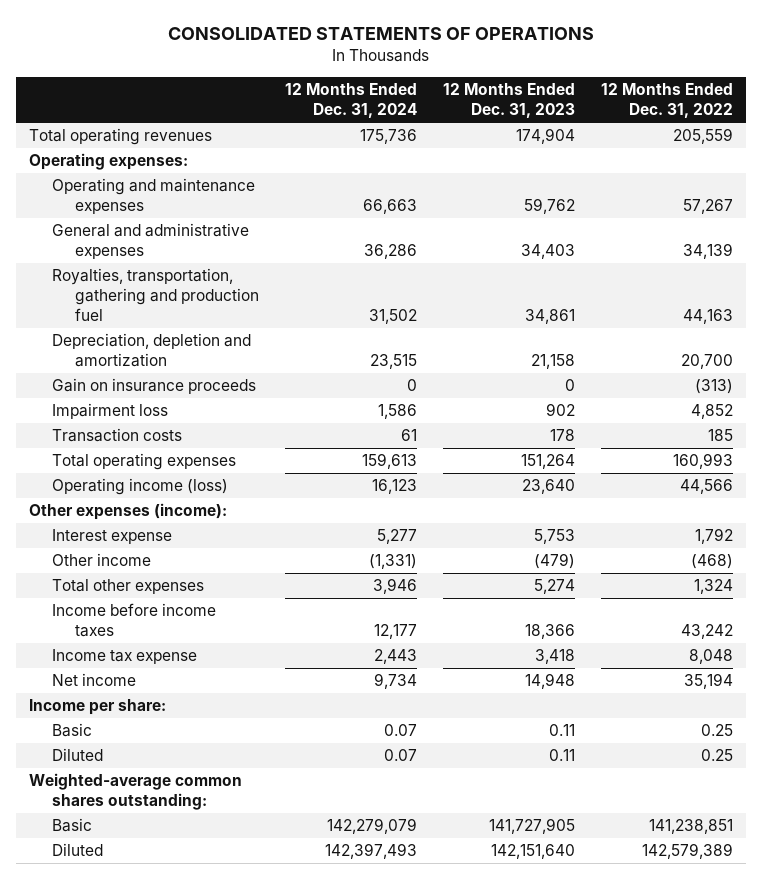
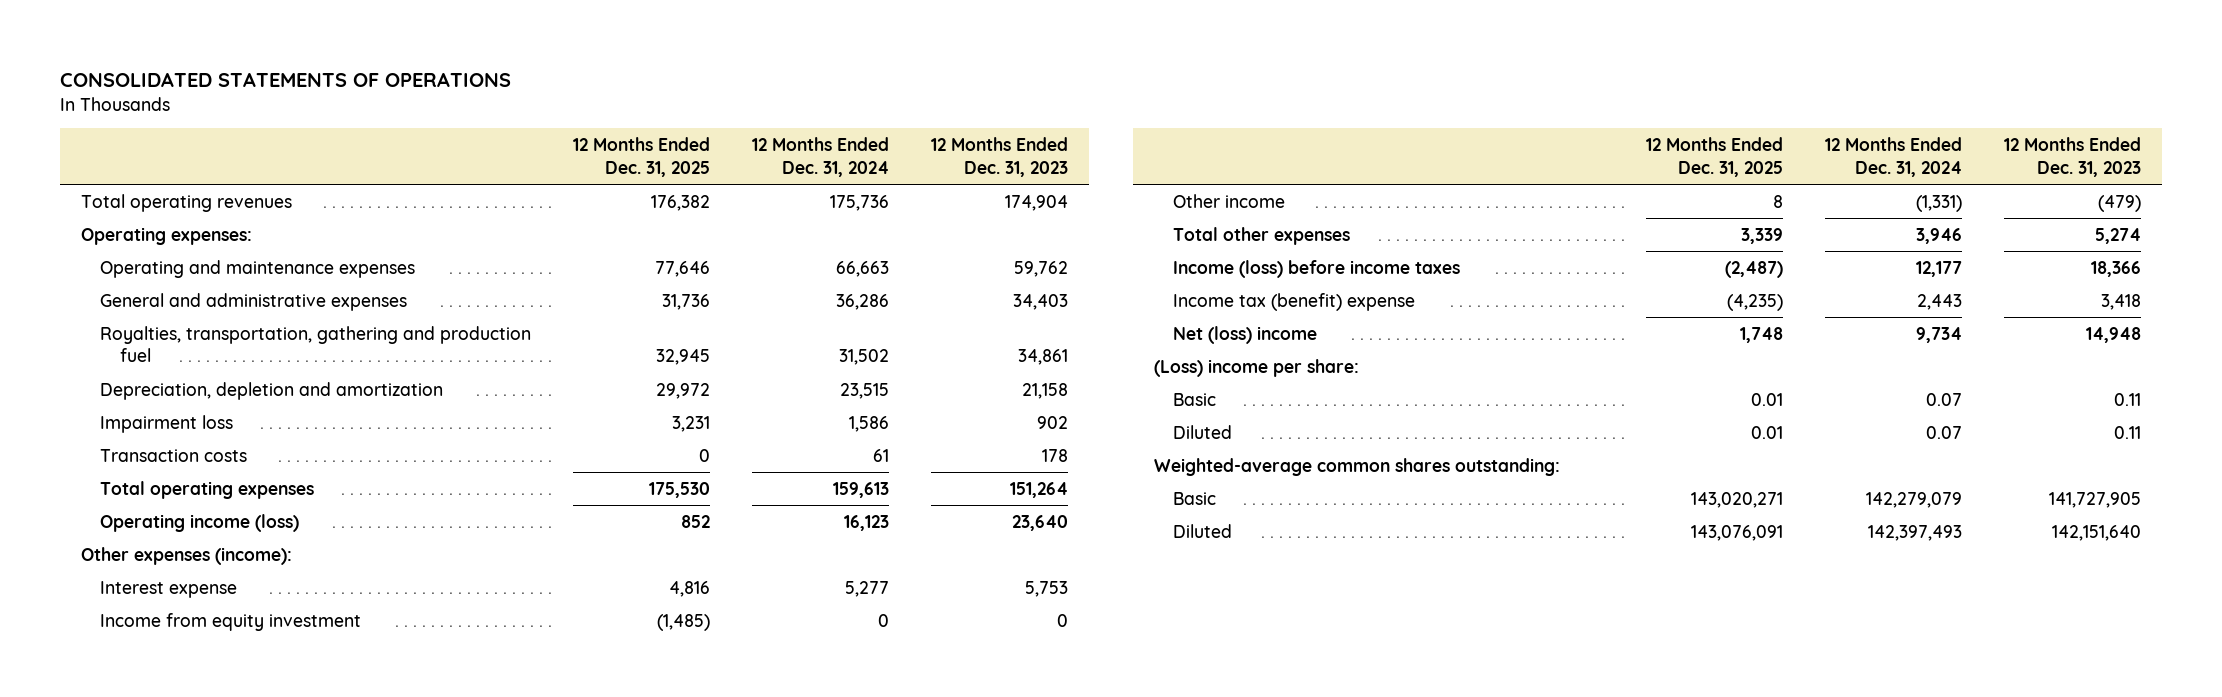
[601,83,734,119] 12 Months Ended Dec. 31, 2022 -> none
none -> [573,137,711,177] 12 Months Ended Dec. 31, 2025
[51,378,256,395] Gain on insurance proceeds -> none
none -> [100,612,362,631] Income from equity investment
[51,603,216,638] Income before income taxes -> [1173,259,1461,278] Income (loss) before income taxes
[51,649,197,665] Income tax expense -> [1173,292,1416,311] Income tax (benefit) expense
[51,673,136,687] Net income -> [1173,325,1318,344] Net (loss) income
[28,699,166,716] Income per share: -> [1154,358,1360,377] (Loss) income per share:

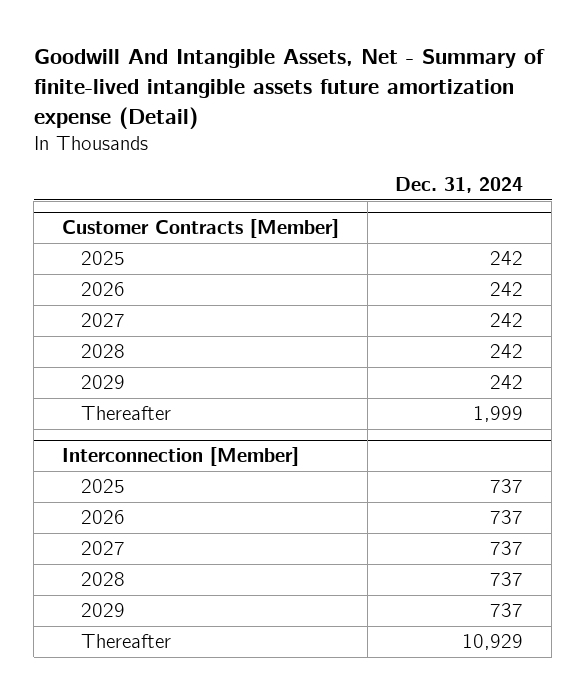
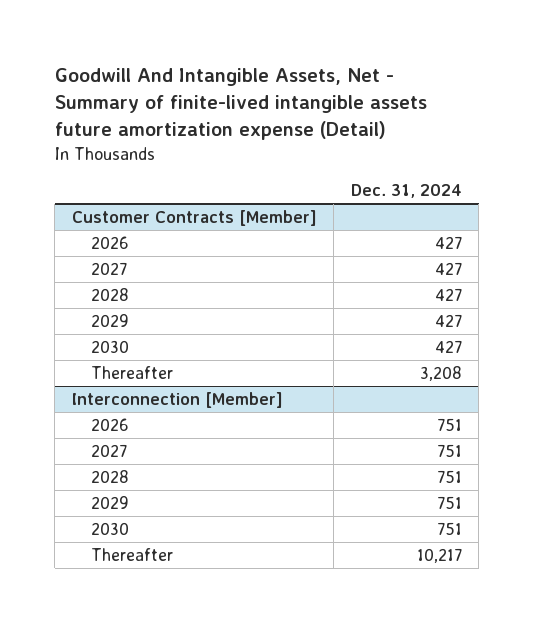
[80,251,125,266] 2025 -> none
[490,282,524,297] 242 -> [434,236,462,250] 427
[490,313,524,328] 242 -> [434,262,462,276] 427
[490,344,524,359] 242 -> [434,288,462,302] 427
[490,375,524,390] 242 -> [434,314,462,328] 427
none -> [91,340,130,354] 2030
[473,406,524,423] 1,999 -> [419,366,462,382] 3,208
[80,479,125,494] 2025 -> none
[490,510,524,525] 737 -> [436,418,462,432] 751
[490,541,524,556] 737 -> [436,444,462,458] 751
[490,572,524,587] 737 -> [436,470,462,484] 751
[490,603,524,618] 737 -> [436,496,462,510] 751
none -> [91,522,130,536] 2030
[462,634,524,651] 10,929 -> [416,548,462,564] 10,217

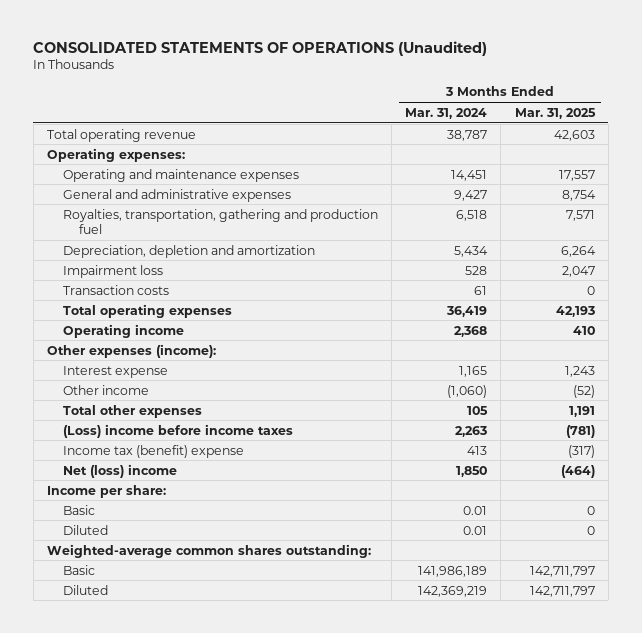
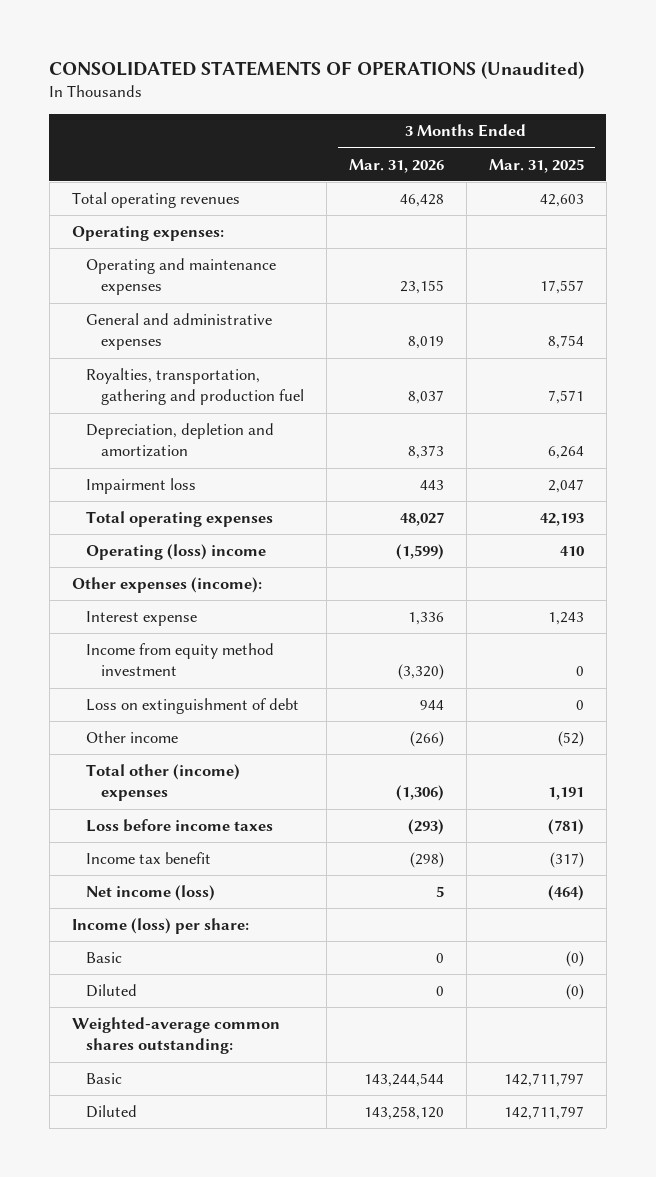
[405,107,488,119] Mar. 31, 2024 -> none
none -> [348,158,444,173] Mar. 31, 2026
[47,128,197,142] Total operating revenue -> [71,192,240,209] Total operating revenues
[63,284,170,295] Transaction costs -> none
[63,323,185,338] Operating income -> [86,544,267,561] Operating (loss) income
none -> [86,643,275,677] Income from equity method investment
none -> [86,698,300,715] Loss on extinguishment of debt
[63,404,203,418] Total other expenses -> [86,764,241,802] Total other (income) expenses
[63,423,294,438] (Loss) income before income taxes -> [86,819,274,833] Loss before income taxes
[63,444,245,458] Income tax (benefit) expense -> [86,852,212,865] Income tax benefit
[63,463,178,478] Net (loss) income -> [86,885,216,902] Net income (loss)
[47,484,167,498] Income per share: -> [71,918,249,935] Income (loss) per share:
[586,505,595,515] 0 -> [565,951,584,968] (0)
[586,525,595,535] 0 -> [565,984,584,1001] (0)

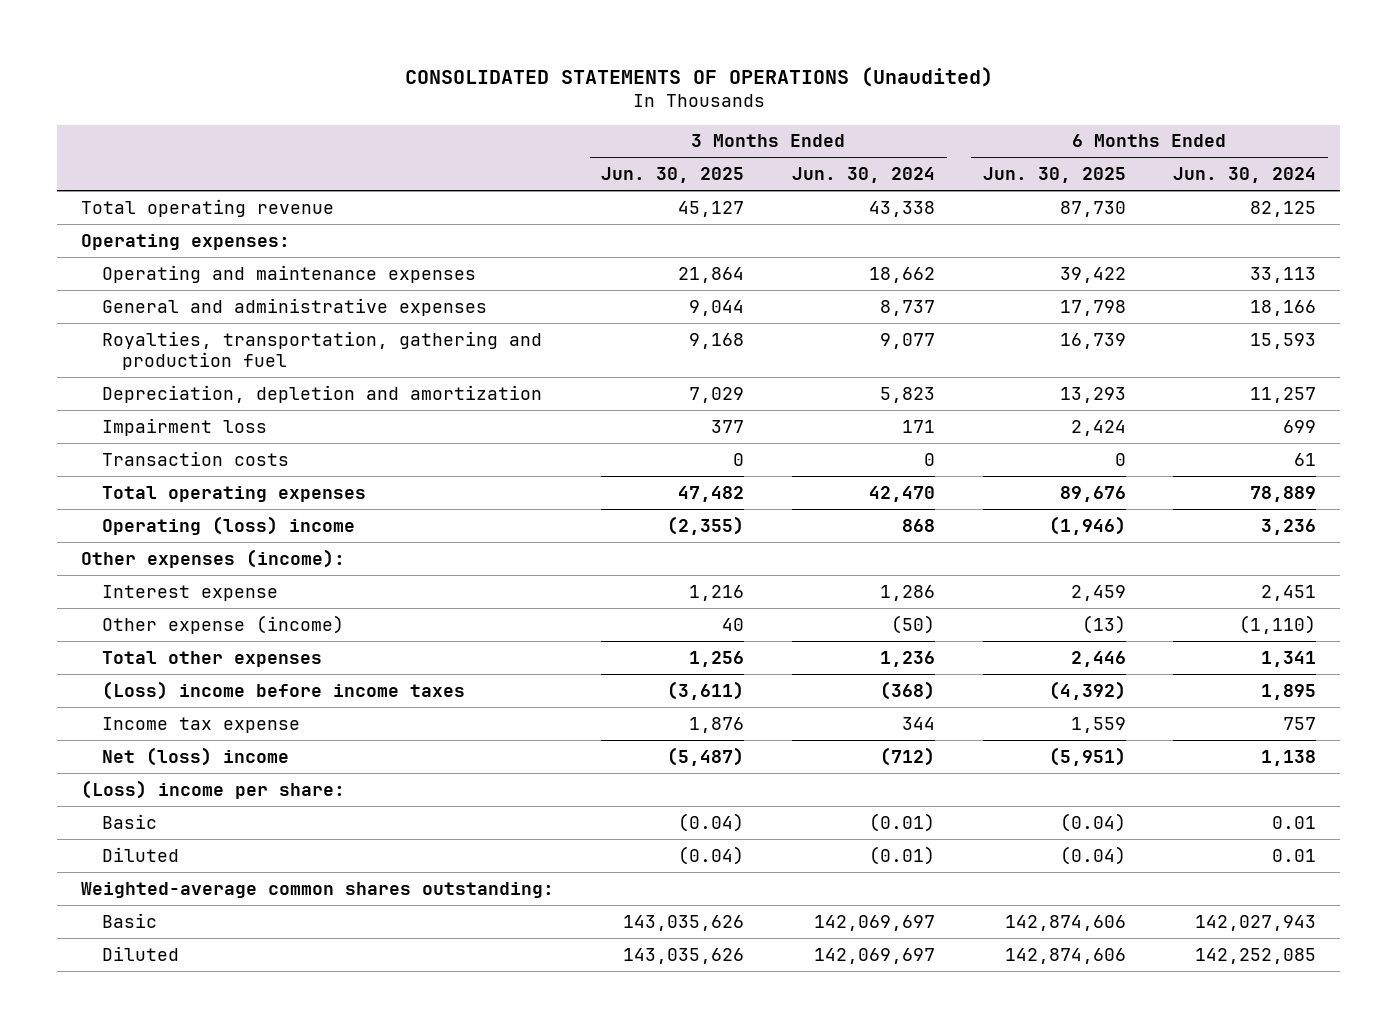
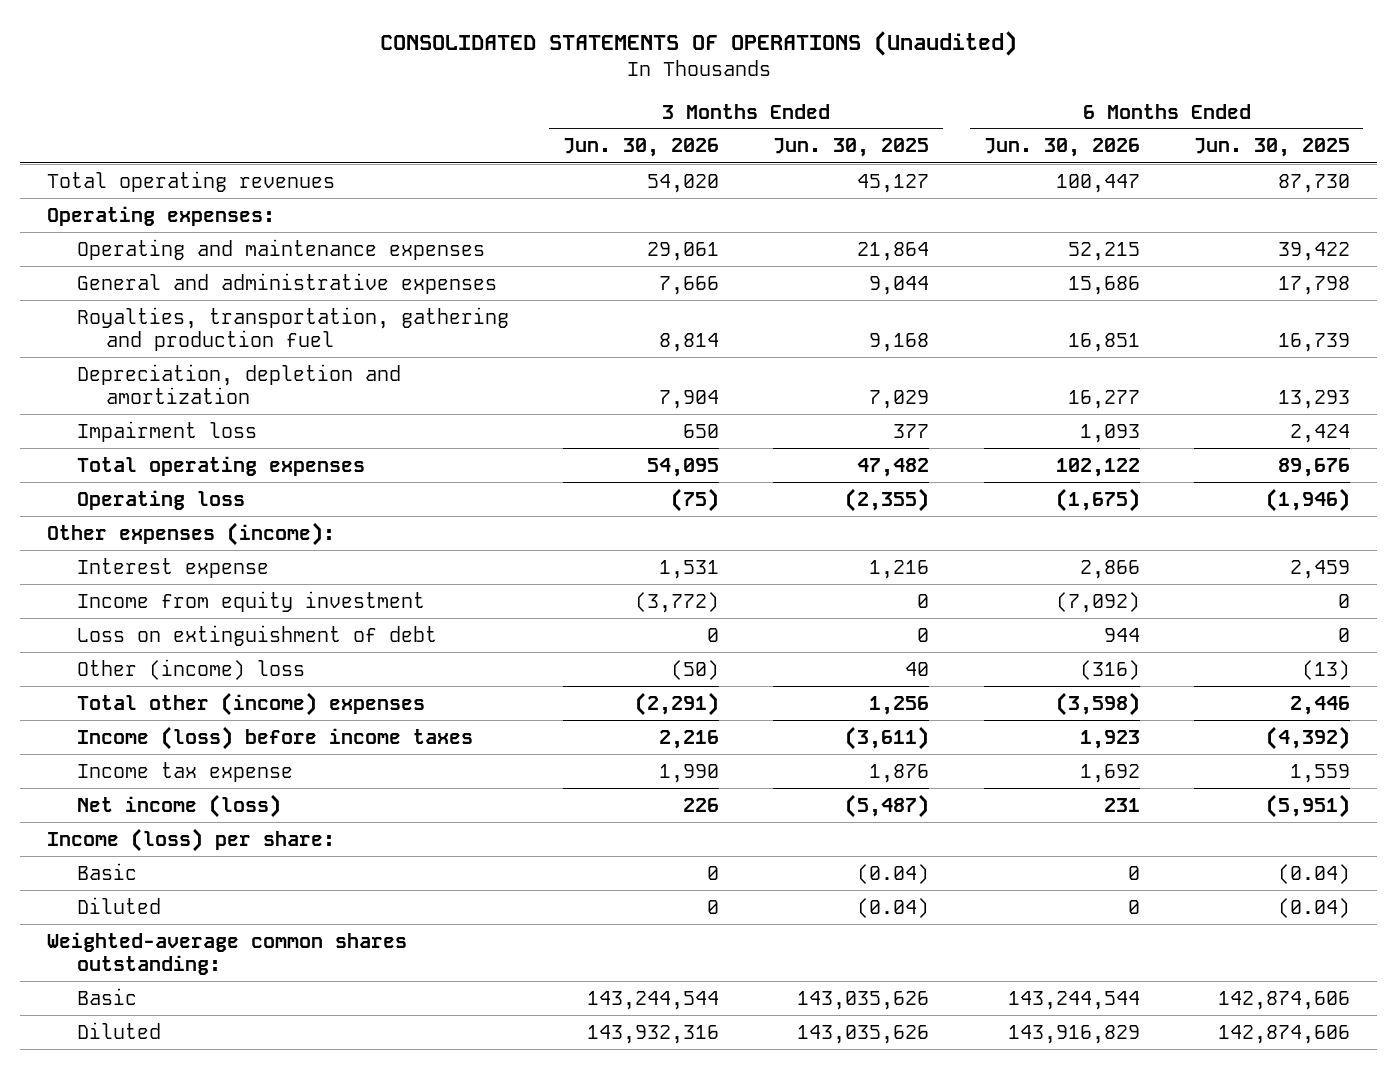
[792,167,936,184] Jun. 30, 2024 -> none
[1173,167,1317,184] Jun. 30, 2024 -> none
none -> [562,138,719,158] Jun. 30, 2026
none -> [983,138,1140,158] Jun. 30, 2026
[80,198,334,217] Total operating revenue -> [47,170,336,192] Total operating revenues
[101,450,289,466] Transaction costs -> none
[101,515,355,535] Operating (loss) income -> [76,489,245,510] Operating loss
none -> [76,590,425,612] Income from equity investment
none -> [76,624,437,646] Loss on extinguishment of debt
[101,614,344,634] Other expense (income) -> [76,658,305,680] Other (income) loss
[101,650,322,667] Total other expenses -> [76,691,425,716] Total other (income) expenses
[101,680,465,700] (Loss) income before income taxes -> [76,725,473,750] Income (loss) before income taxes
[101,746,289,766] Net (loss) income -> [76,793,281,818] Net income (loss)
[80,779,345,799] (Loss) income per share: -> [47,827,336,852] Income (loss) per share:

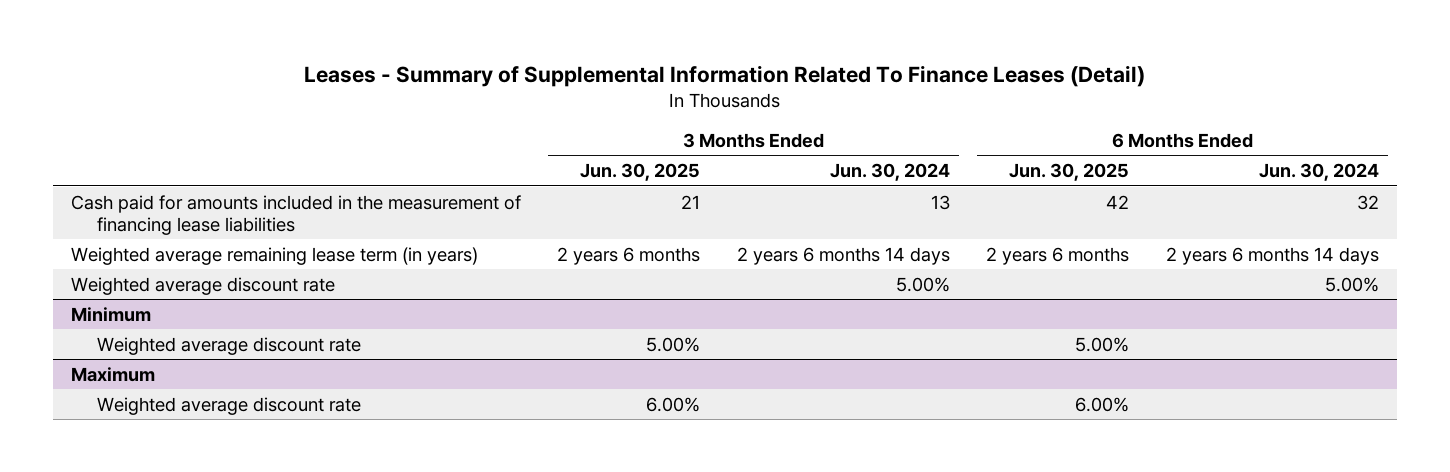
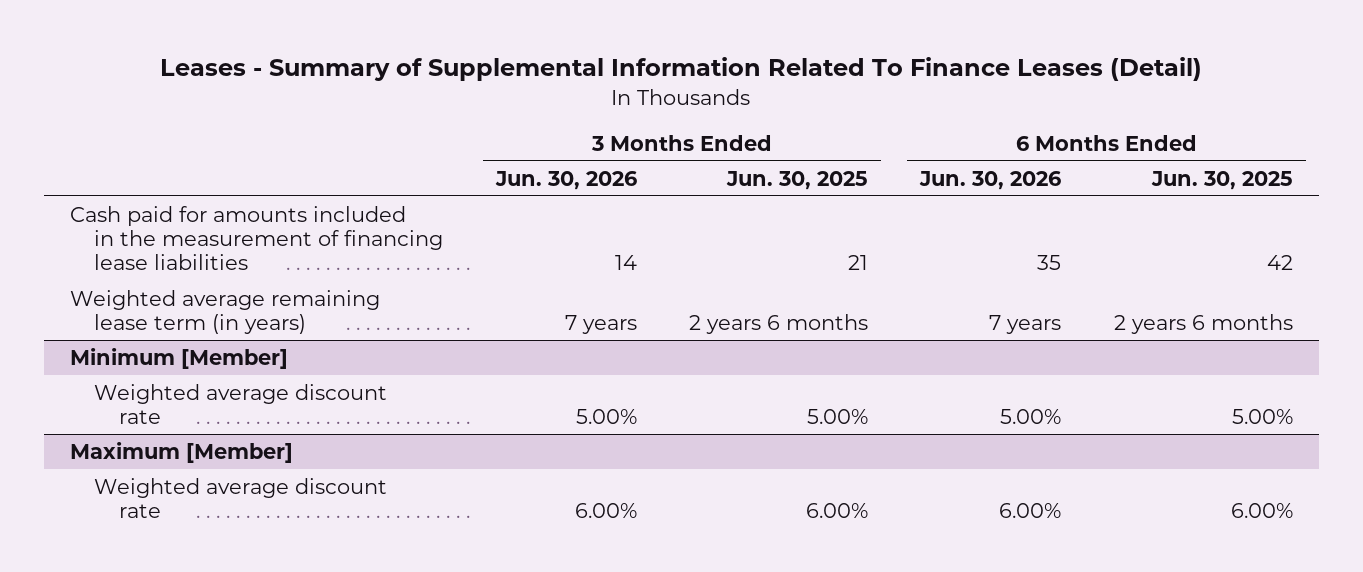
[829,163,950,182] Jun. 30, 2024 -> none
[1259,163,1380,182] Jun. 30, 2024 -> none
none -> [494,170,637,190] Jun. 30, 2026
none -> [919,170,1062,190] Jun. 30, 2026
[70,276,335,295] Weighted average discount rate -> none
[70,306,151,322] Minimum -> [70,347,289,369] Minimum [Member]
[70,366,155,382] Maximum -> [70,441,294,463] Maximum [Member]

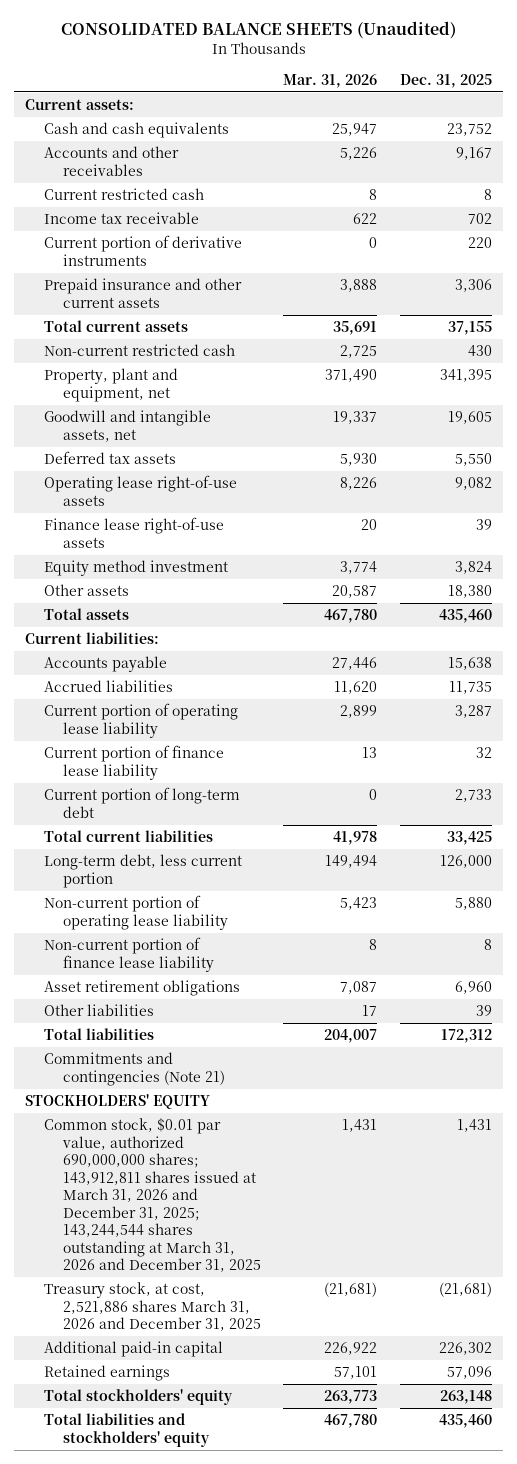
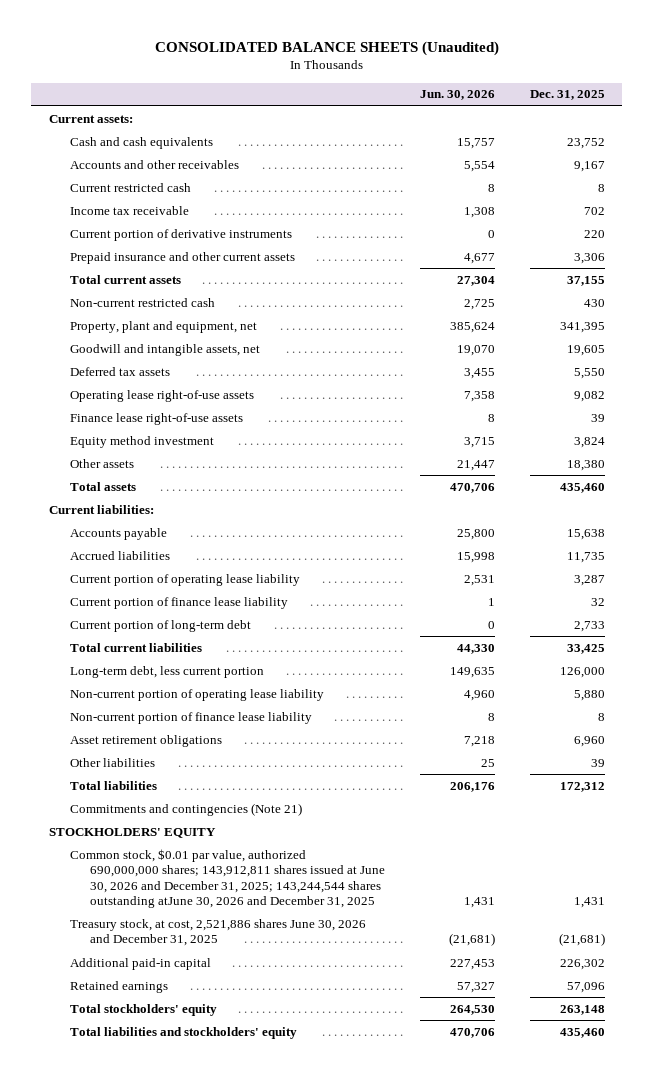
[283,73,378,88] Mar. 31, 2026 -> none
none -> [420,90,496,101] Jun. 30, 2026
[43,1118,261,1273] Common stock, $0.01 par value, authorized 690,000,000 shares; 143,912,811 shares issued at March 31, 2026 and December 31, 2025; 143,244,544 shares outstanding at March 31, 2026 and December 31, 2025 -> [69,848,386,909] Common stock, $0.01 par value, authorized 690,000,000 shares; 143,912,811 shares issued at June 30, 2026 and December 31, 2025; 143,244,544 shares outstanding atJune 30, 2026 and December 31, 2025
[43,1282,261,1332] Treasury stock, at cost, 2,521,886 shares March 31, 2026 and December 31, 2025 -> [69,918,366,947] Treasury stock, at cost, 2,521,886 shares June 30, 2026 and December 31, 2025

